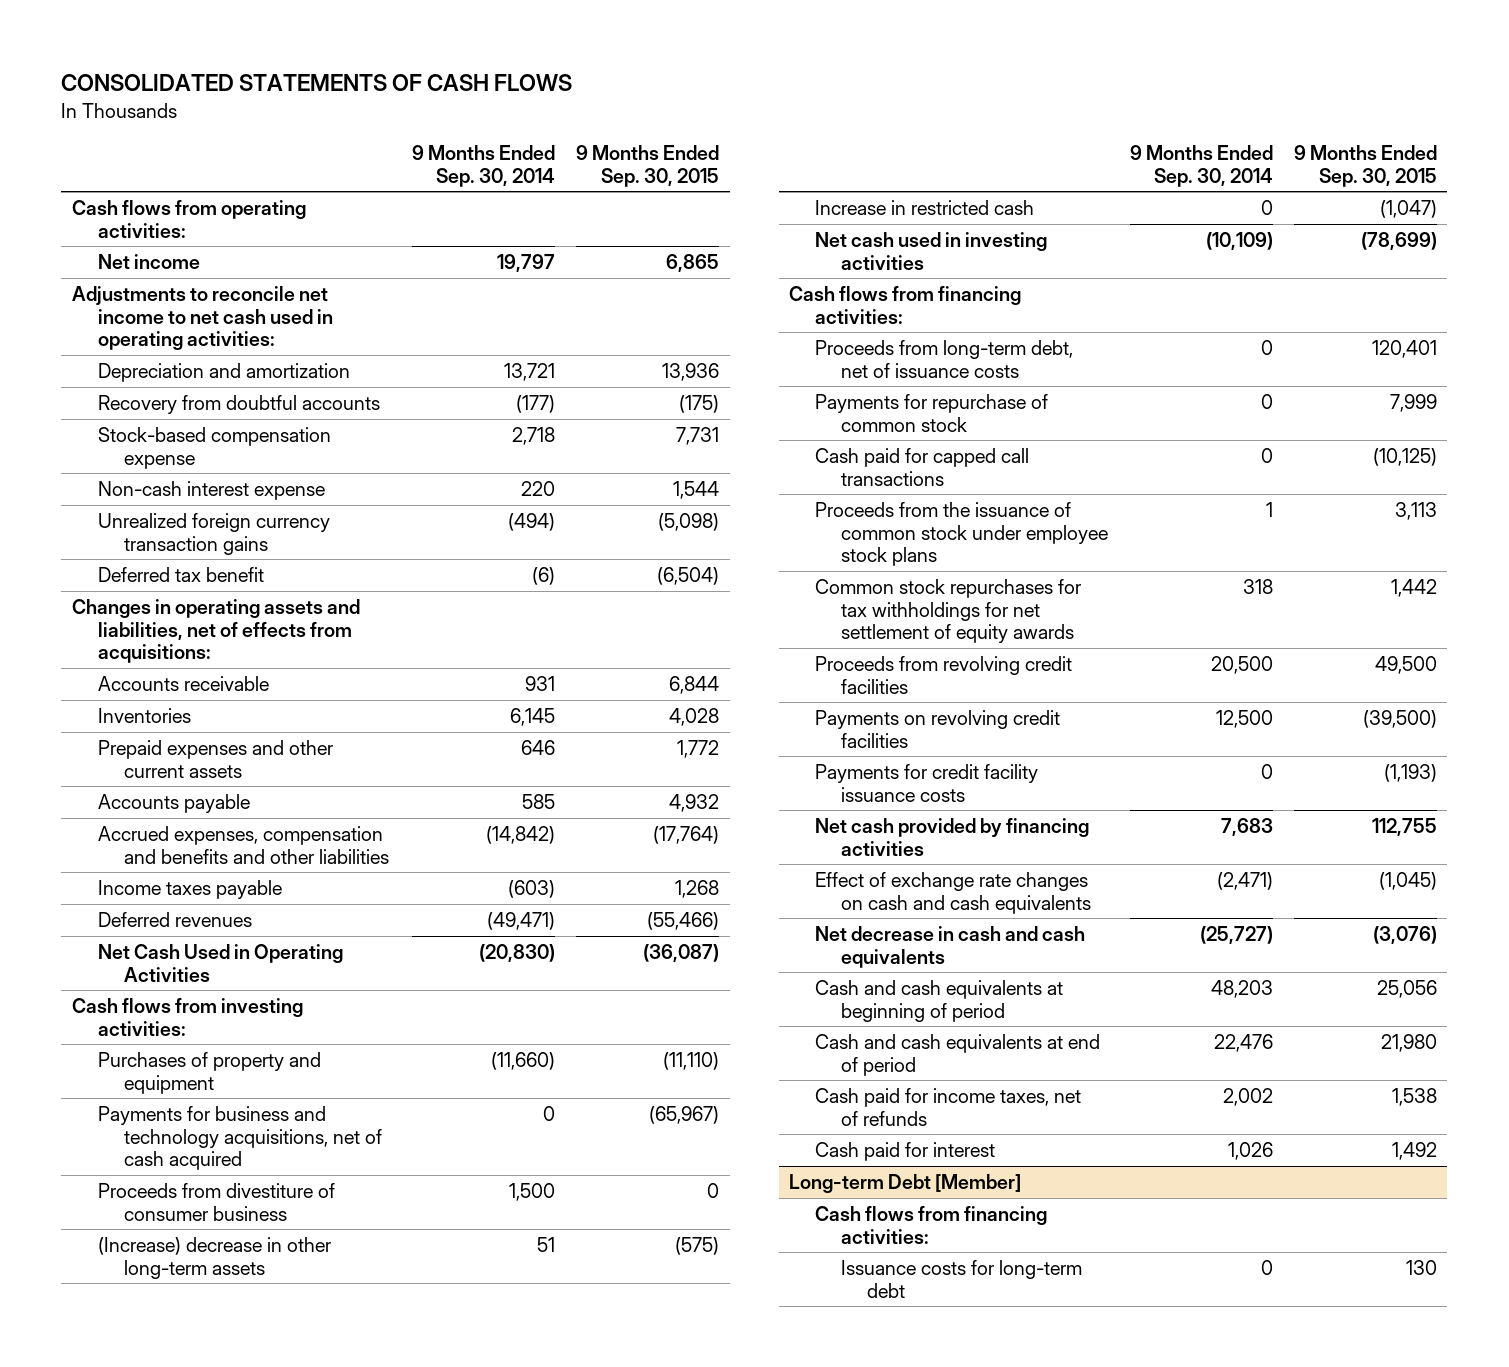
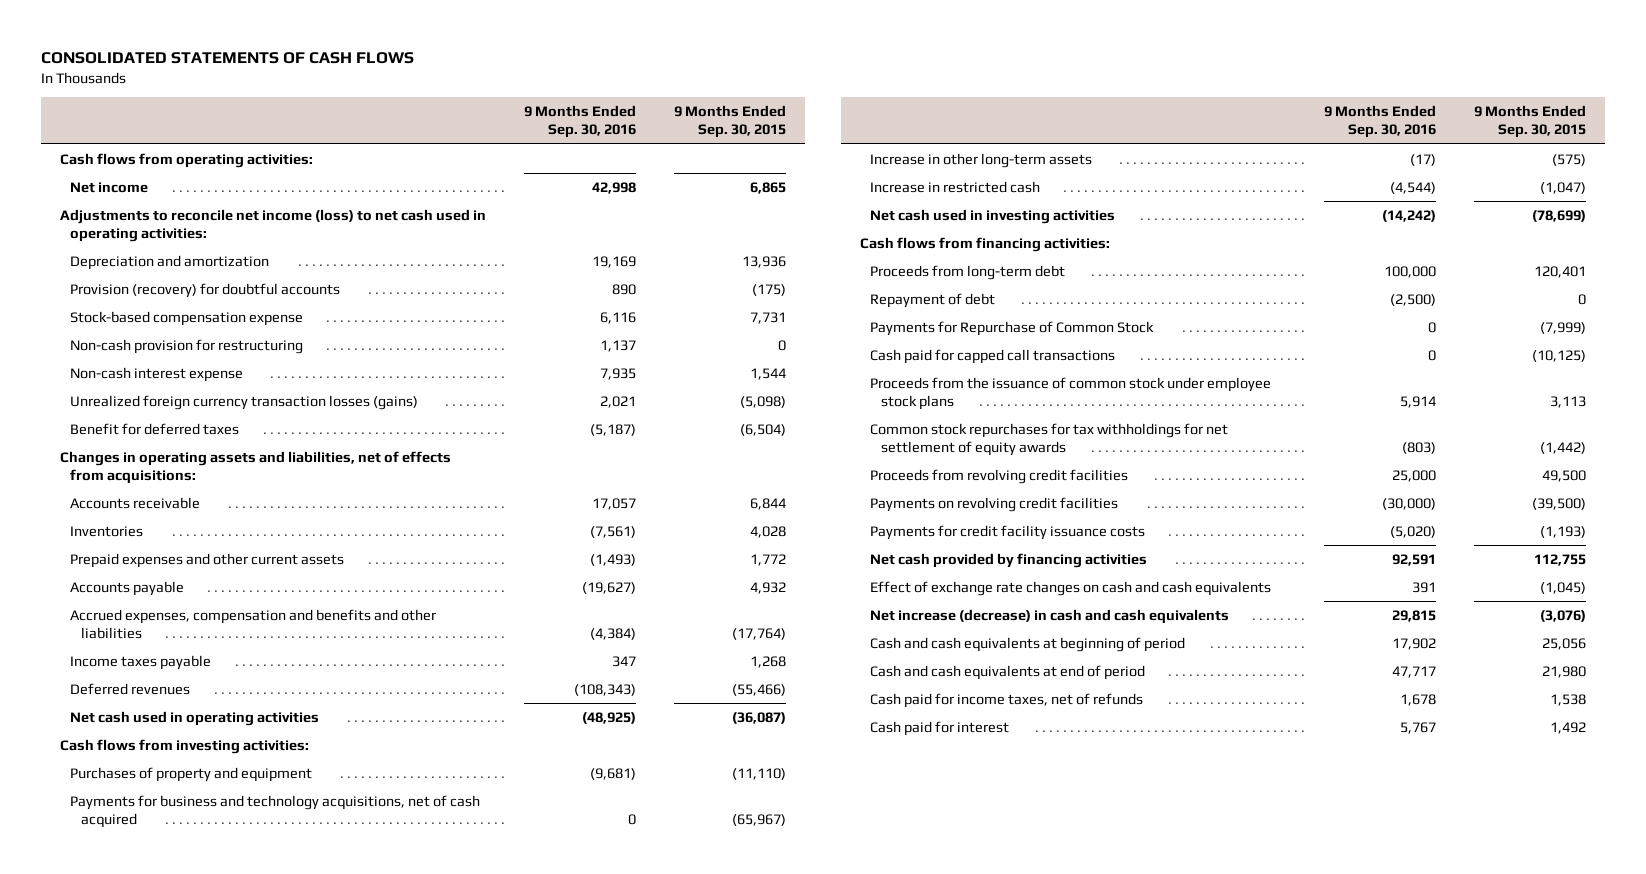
[412,145,556,187] 9 Months Ended Sep. 30, 2014 -> none
none -> [523,105,636,139] 9 Months Ended Sep. 30, 2016
[71,285,333,351] Adjustments to reconcile net income to net cash used in operating activities: -> [59,208,486,242] Adjustments to reconcile net income (loss) to net cash used in operating activities:
[97,394,380,414] Recovery from doubtful accounts -> [70,282,341,298] Provision (recovery) for doubtful accounts
none -> [70,338,304,354] Non-cash provision for restructuring
[97,512,330,555] Unrealized foreign currency transaction gains -> [70,394,419,410] Unrealized foreign currency transaction losses (gains)
[97,566,264,582] Deferred tax benefit -> [70,422,240,435] Benefit for deferred taxes
[97,943,343,982] Net Cash Used in Operating Activities -> [70,710,320,726] Net cash used in operating activities
[97,1182,335,1221] Proceeds from divestiture of consumer business -> none
[97,1236,331,1279] (Increase) decrease in other long-term assets -> [870,152,1093,168] Increase in other long-term assets
[815,339,1074,378] Proceeds from long-term debt, net of issuance costs -> [870,264,1066,280] Proceeds from long-term debt
none -> [870,292,996,308] Repayment of debt
[815,393,1049,432] Payments for repurchase of common stock -> [870,320,1155,336] Payments for Repurchase of Common Stock
[1389,393,1437,412] 7,999 -> [1539,321,1586,334] (7,999)
[1390,578,1437,597] 1,442 -> [1539,441,1586,454] (1,442)
[815,925,1086,968] Net decrease in cash and cash equivalents -> [870,608,1230,624] Net increase (decrease) in cash and cash equivalents
[789,1173,1022,1193] Long-term Debt [Member] -> none
[815,1205,1048,1244] Cash flows from financing activities: -> none
[841,1259,1083,1298] Issuance costs for long-term debt -> none

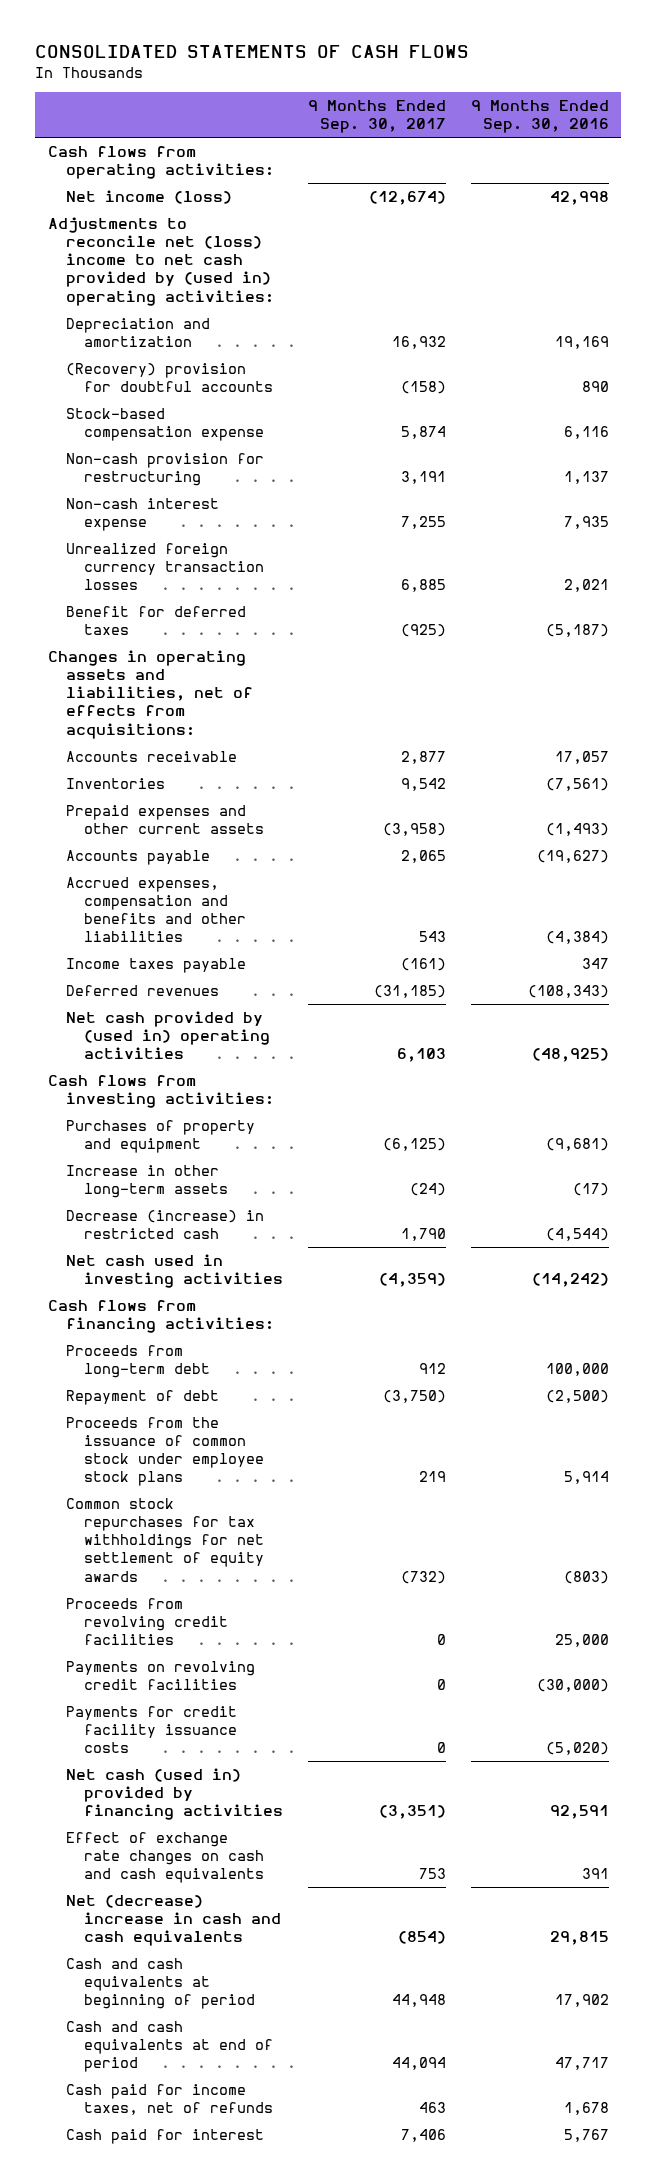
[673,105,786,139] 9 Months Ended Sep. 30, 2015 -> none
none -> [308,100,447,134] 9 Months Ended Sep. 30, 2017
[70,181,149,193] Net income -> [66,190,233,205] Net income (loss)
[59,208,486,242] Adjustments to reconcile net income (loss) to net cash used in operating activities: -> [47,217,275,306] Adjustments to reconcile net (loss) income to net cash provided by (used in) operating activities:
[70,282,341,298] Provision (recovery) for doubtful accounts -> [66,363,274,393] (Recovery) provision for doubtful accounts
[70,394,419,410] Unrealized foreign currency transaction losses (gains) -> [66,543,265,591] Unrealized foreign currency transaction losses
[70,710,320,726] Net cash used in operating activities -> [66,1011,271,1060] Net cash provided by (used in) operating activities
[70,794,481,828] Payments for business and technology acquisitions, net of cash acquired -> none
[870,180,1041,193] Increase in restricted cash -> [66,1210,265,1240] Decrease (increase) in restricted cash
[870,320,1155,336] Payments for Repurchase of Common Stock -> none
[870,348,1116,364] Cash paid for capped call transactions -> none
[870,552,1148,568] Net cash provided by financing activities -> [66,1768,284,1821] Net cash (used in) provided by financing activities
[870,608,1230,624] Net increase (decrease) in cash and cash equivalents -> [66,1895,282,1947] Net (decrease) increase in cash and cash equivalents

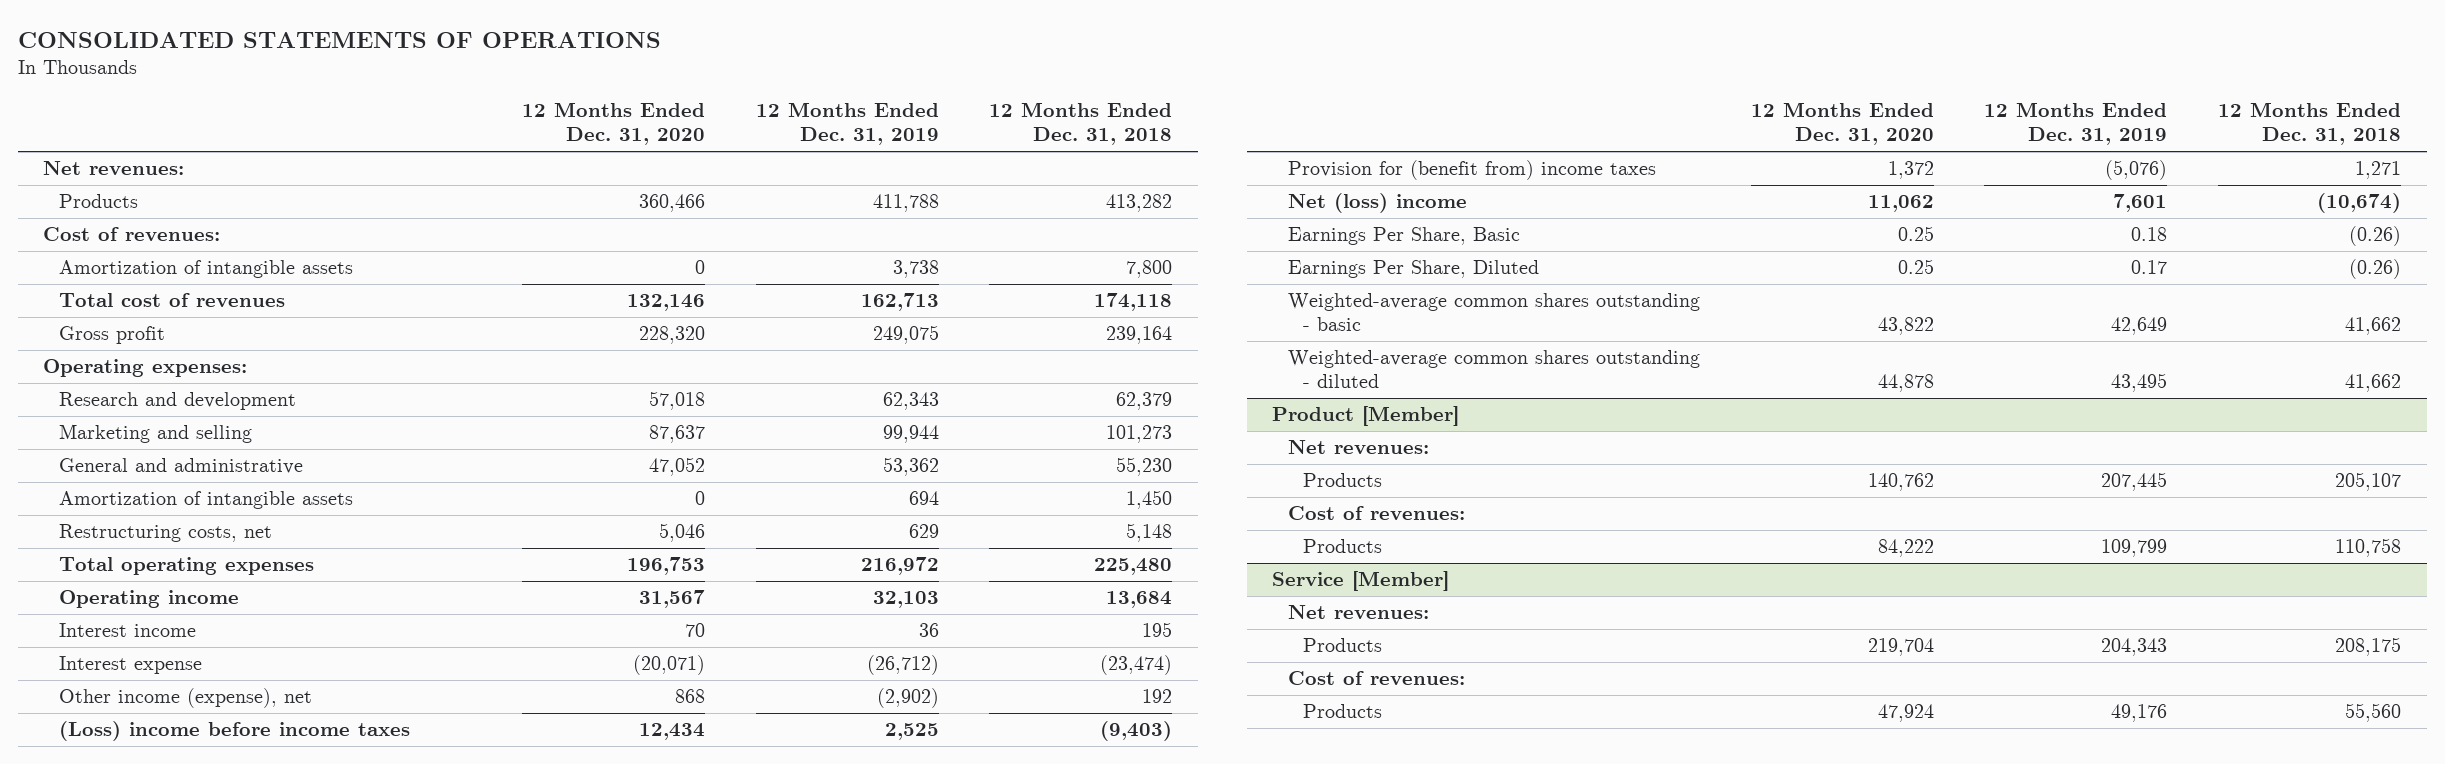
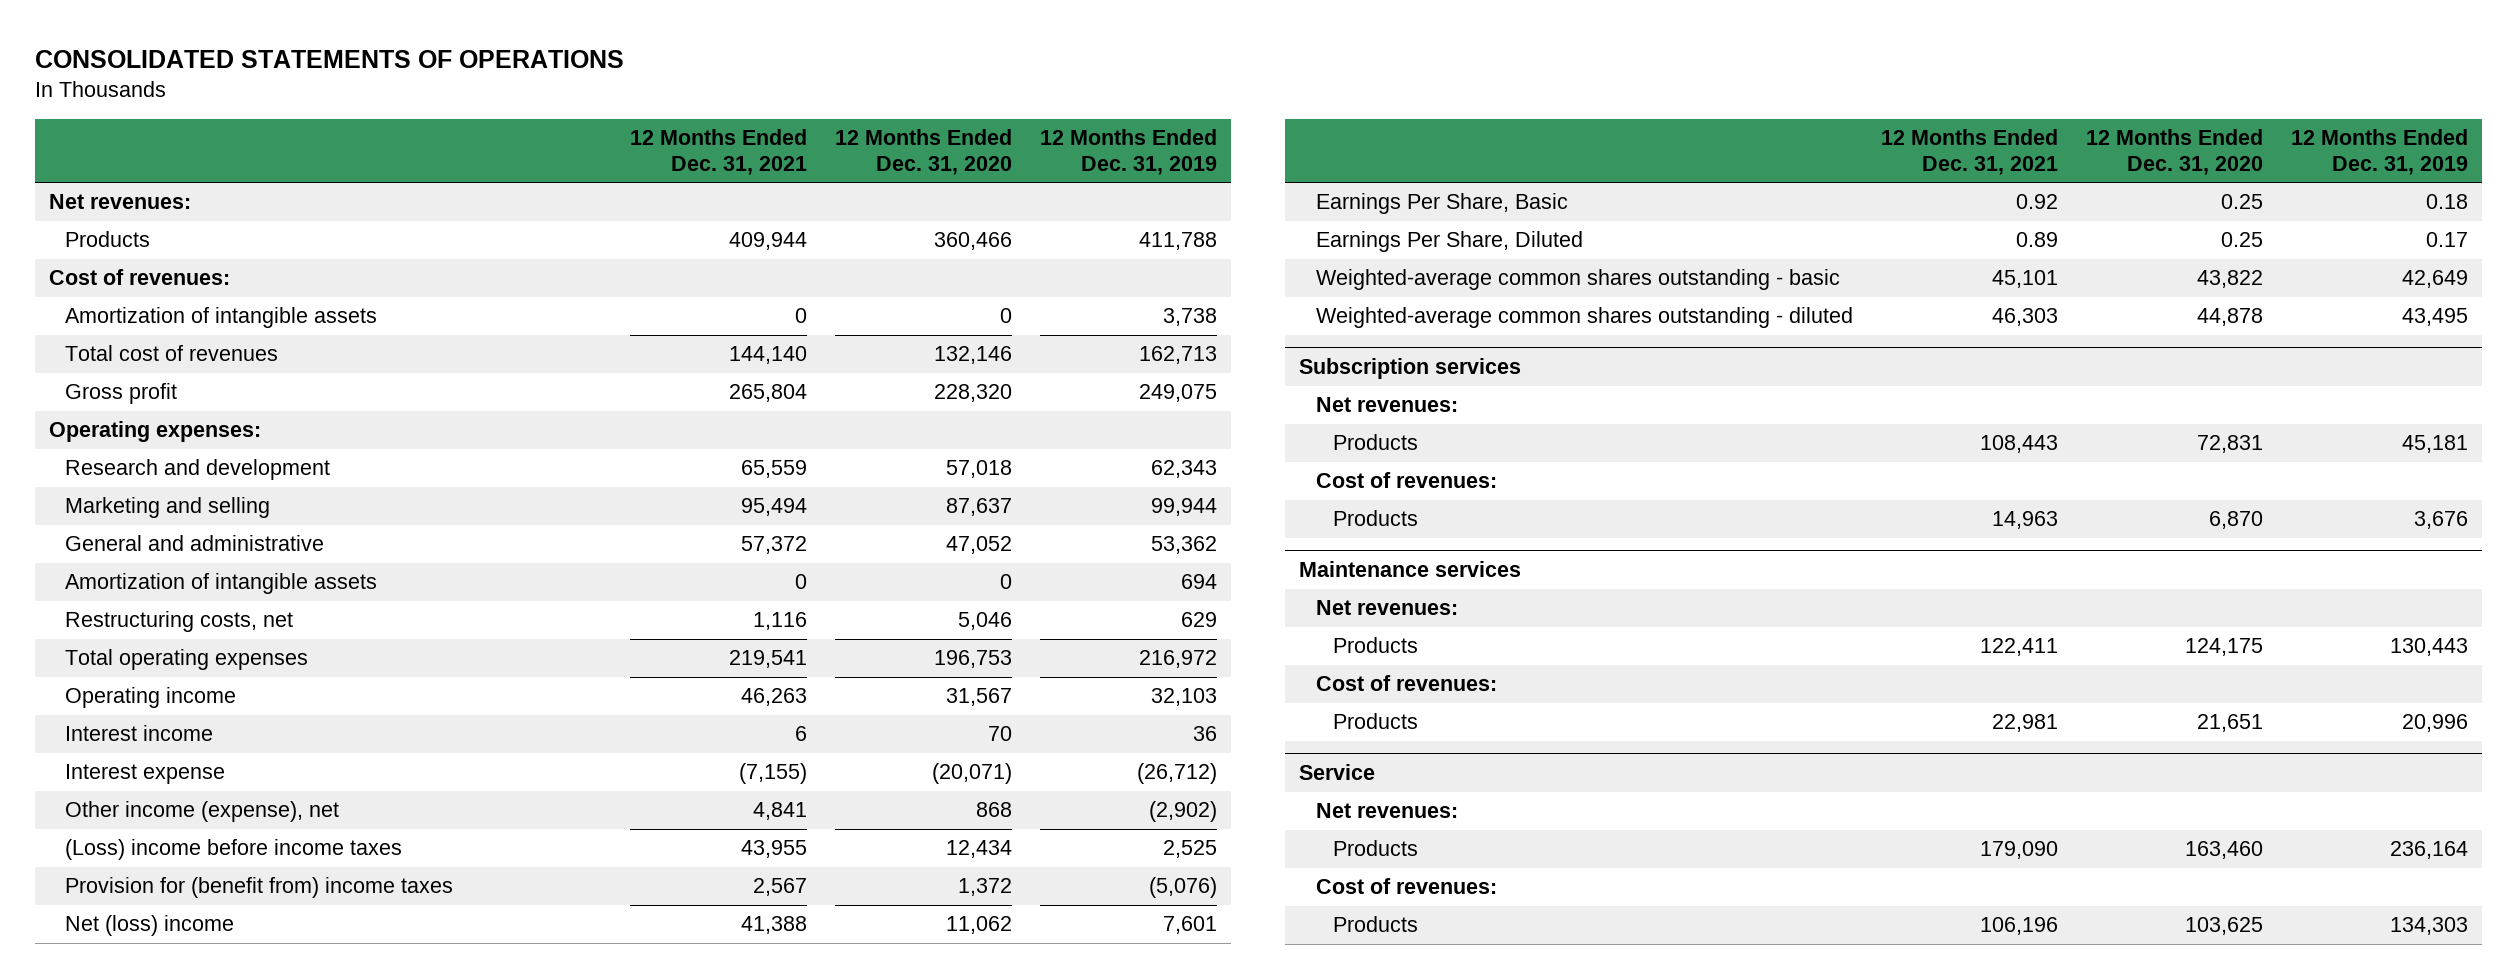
[989,102,1173,146] 12 Months Ended Dec. 31, 2018 -> none
none -> [630,129,808,175] 12 Months Ended Dec. 31, 2021
[1272,406,1460,427] Product [Member] -> [1299,358,1522,380] Subscription services
[1867,473,1934,492] 140,762 -> [2197,435,2264,454] 72,831
[2101,472,2168,492] 207,445 -> [2401,435,2468,454] 45,181
[1272,571,1450,592] Service [Member] -> none
[1877,539,1934,558] 84,222 -> [2209,511,2264,530] 6,870
[2101,539,2168,558] 109,799 -> [2413,511,2468,530] 3,676
none -> [1299,561,1522,578] Maintenance services
[1867,638,1934,657] 219,704 -> [2185,638,2264,657] 124,175
[2101,638,2168,657] 204,343 -> [2389,638,2468,657] 130,443
[1877,704,1934,723] 47,924 -> [2197,714,2264,733] 21,651
[2111,704,2168,723] 49,176 -> [2401,714,2468,733] 20,996
none -> [1299,764,1376,781] Service
none -> [1316,803,1459,819] Net revenues:
none -> [1332,840,1418,857] Products
none -> [1316,878,1498,895] Cost of revenues:
none -> [1332,916,1418,933] Products

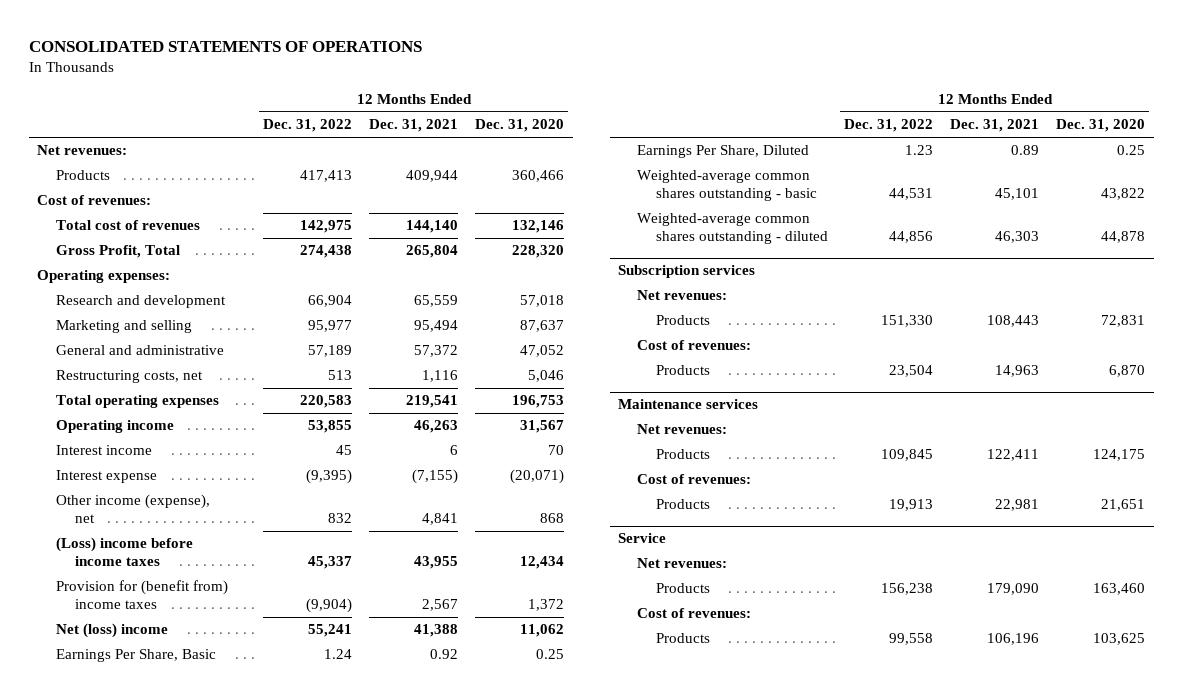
[1040,129,1218,175] 12 Months Ended Dec. 31, 2019 -> none
none -> [263,119,353,133] Dec. 31, 2022
[65,307,378,329] Amortization of intangible assets -> none
[65,383,178,405] Gross profit -> [55,245,180,259] Gross Profit, Total
[65,573,378,595] Amortization of intangible assets -> none

